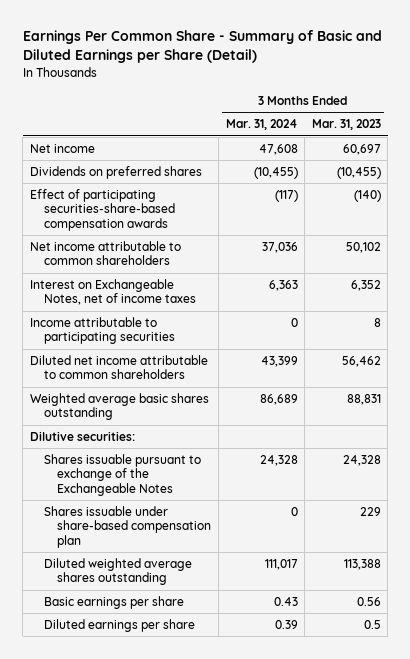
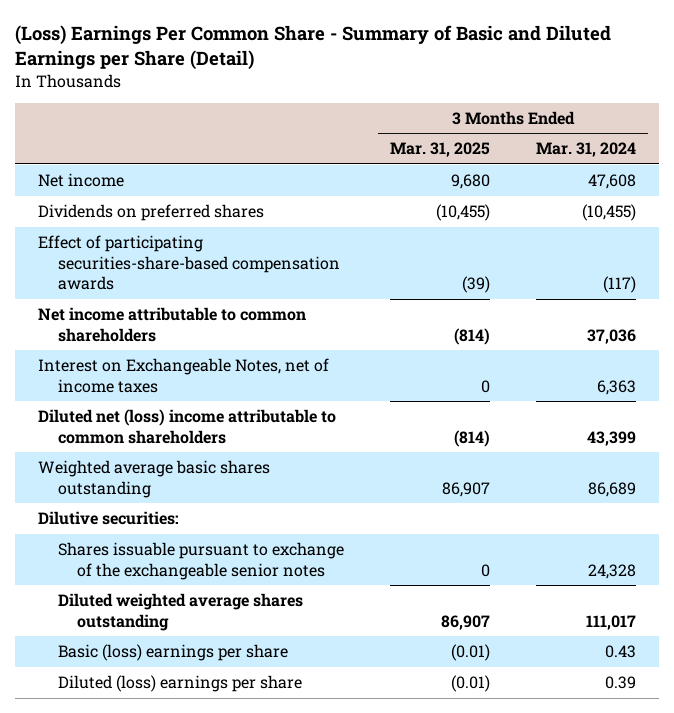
[22,30,382,64] Earnings Per Common Share - Summary of Basic and Diluted Earnings per Share (Detail) -> [15,25,612,71] (Loss) Earnings Per Common Share - Summary of Basic and Diluted Earnings per Share (Detail)
[311,119,381,131] Mar. 31, 2023 -> none
none -> [389,142,490,158] Mar. 31, 2025
[29,317,175,345] Income attributable to participating securities -> none
[29,355,208,380] Diluted net income attributable to common shareholders -> [38,409,337,444] Diluted net (loss) income attributable to common shareholders
[43,506,212,548] Shares issuable under share-based compensation plan -> none
[43,454,201,496] Shares issuable pursuant to exchange of the Exchangeable Notes -> [57,542,344,580] Shares issuable pursuant to exchange of the exchangeable senior notes
[43,596,184,610] Basic earnings per share -> [57,644,288,662] Basic (loss) earnings per share
[43,619,195,633] Diluted earnings per share -> [57,675,302,693] Diluted (loss) earnings per share

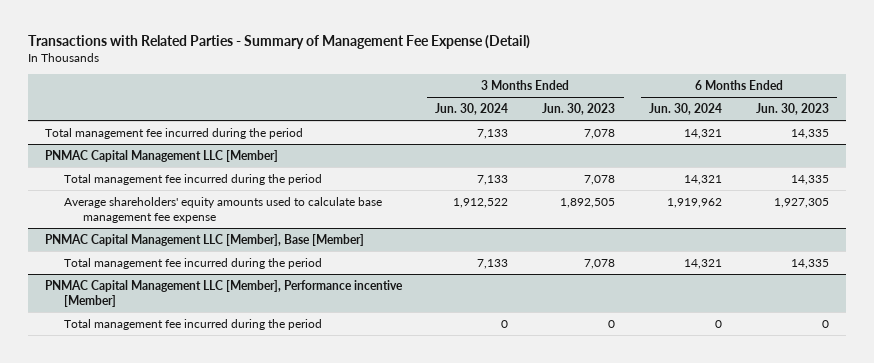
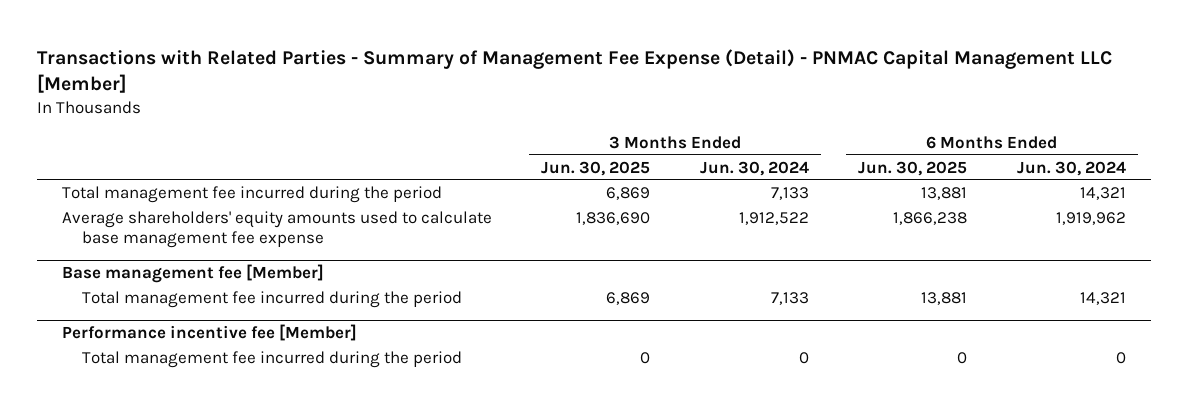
[27,35,530,50] Transactions with Related Parties - Summary of Management Fee Expense (Detail) -> [37,48,1113,94] Transactions with Related Parties - Summary of Management Fee Expense (Detail) - PNMAC Capital Management LLC [Member]
[542,102,616,115] Jun. 30, 2023 -> none
[755,102,829,115] Jun. 30, 2023 -> none
none -> [541,160,651,176] Jun. 30, 2025
none -> [858,160,968,176] Jun. 30, 2025
[44,149,278,162] PNMAC Capital Management LLC [Member] -> none
[63,173,322,185] Total management fee incurred during the period -> none
[44,233,364,246] PNMAC Capital Management LLC [Member], Base [Member] -> none
none -> [61,263,324,283] Base management fee [Member]
[44,279,403,307] PNMAC Capital Management LLC [Member], Performance incentive [Member] -> none
none -> [61,323,357,341] Performance incentive fee [Member]

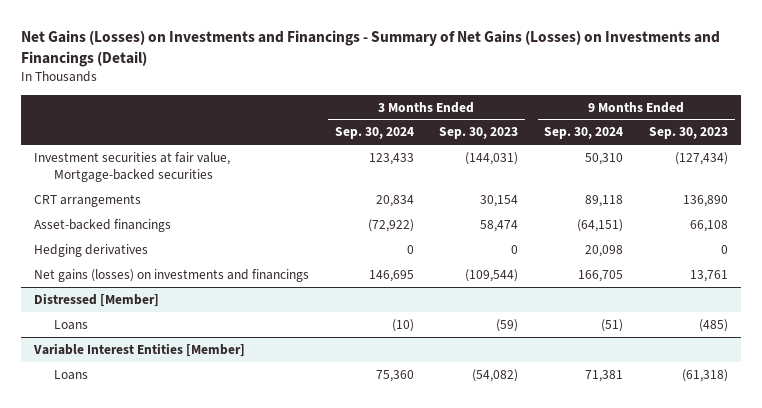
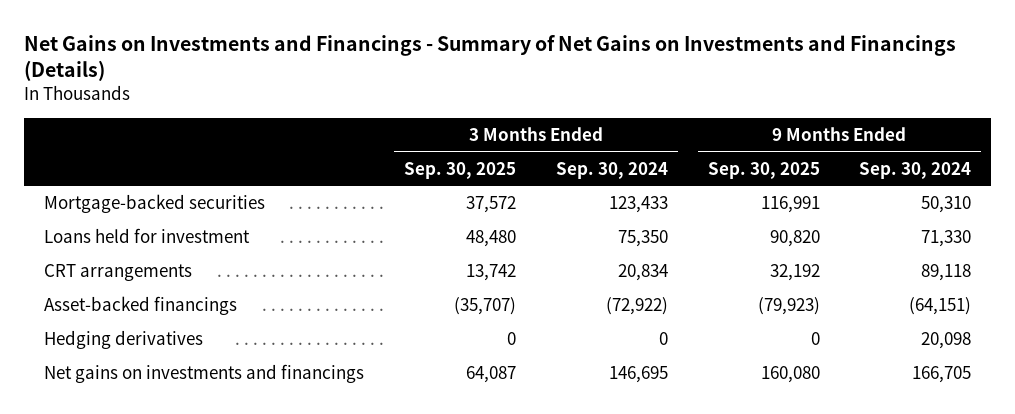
[20,29,720,68] Net Gains (Losses) on Investments and Financings - Summary of Net Gains (Losses) on Investments and Financings (Detail) -> [23,34,956,82] Net Gains on Investments and Financings - Summary of Net Gains on Investments and Financings (Details)
[439,127,519,140] Sep. 30, 2023 -> none
[649,127,729,140] Sep. 30, 2023 -> none
none -> [403,161,516,179] Sep. 30, 2025
none -> [707,161,820,179] Sep. 30, 2025
[33,151,230,183] Investment securities at fair value, Mortgage-backed securities -> [43,194,265,214] Mortgage-backed securities
none -> [43,228,250,244] Loans held for investment
[33,292,159,307] Distressed [Member] -> none
[53,319,88,330] Loans -> none
[32,342,245,357] Variable Interest Entities [Member] -> none
[53,369,88,380] Loans -> none
[33,268,309,282] Net gains (losses) on investments and financings -> [43,364,364,384] Net gains on investments and financings

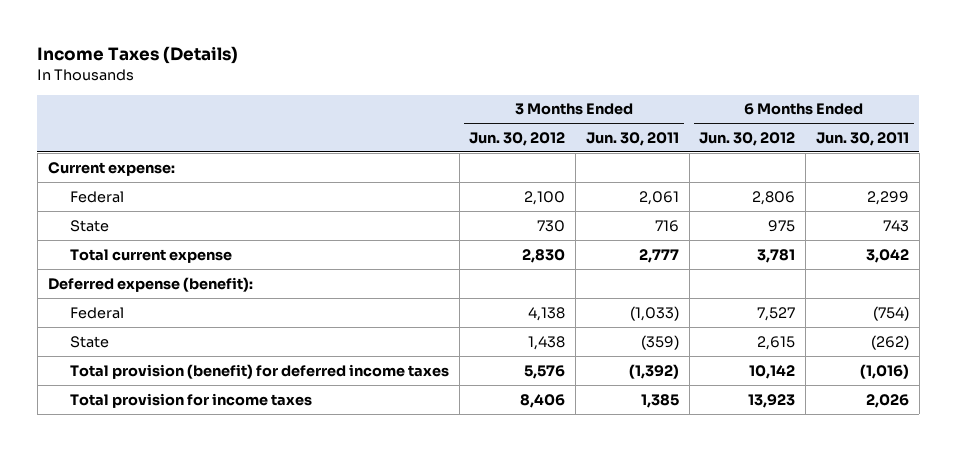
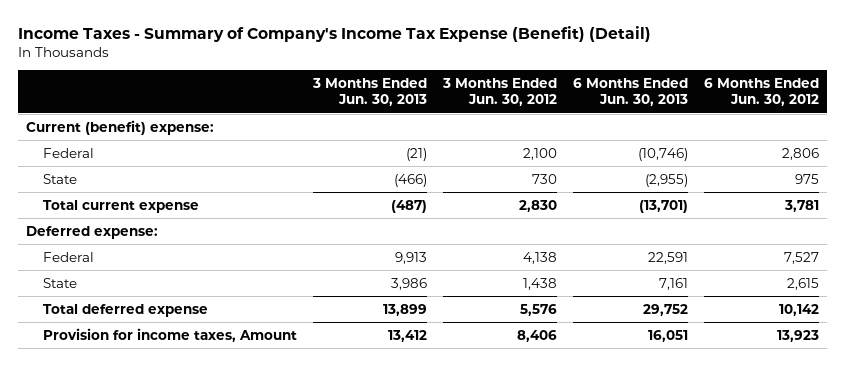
[37,46,239,65] Income Taxes (Details) -> [17,25,651,42] Income Taxes - Summary of Company's Income Tax Expense (Benefit) (Detail)
[585,131,679,146] Jun. 30, 2011 -> none
[815,131,909,146] Jun. 30, 2011 -> none
none -> [312,77,428,107] 3 Months Ended Jun. 30, 2013
none -> [573,77,689,107] 6 Months Ended Jun. 30, 2013
[47,161,175,176] Current expense: -> [25,119,214,135] Current (benefit) expense:
[47,276,253,292] Deferred expense (benefit): -> [25,225,158,239] Deferred expense:
[69,363,449,379] Total provision (benefit) for deferred income taxes -> [43,303,209,317] Total deferred expense
[69,392,312,408] Total provision for income taxes -> [43,327,298,342] Provision for income taxes, Amount

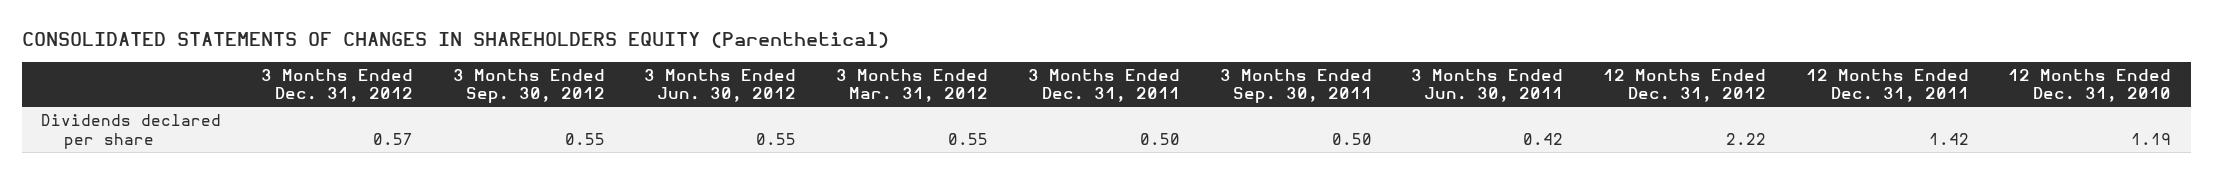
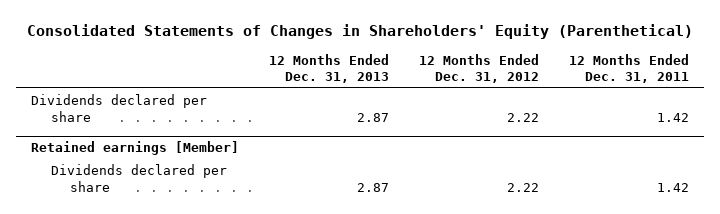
[21,31,889,48] CONSOLIDATED STATEMENTS OF CHANGES IN SHAREHOLDERS EQUITY (Parenthetical) -> [27,23,694,39] Consolidated Statements of Changes in Shareholders' Equity (Parenthetical)
[261,68,414,103] 3 Months Ended Dec. 31, 2012 -> none
[452,68,605,104] 3 Months Ended Sep. 30, 2012 -> none
[644,68,797,103] 3 Months Ended Jun. 30, 2012 -> none
[836,68,989,103] 3 Months Ended Mar. 31, 2012 -> none
[1027,68,1180,103] 3 Months Ended Dec. 31, 2011 -> none
[1219,68,1372,104] 3 Months Ended Sep. 30, 2011 -> none
[1411,68,1564,103] 3 Months Ended Jun. 30, 2011 -> none
[2008,68,2172,103] 12 Months Ended Dec. 31, 2010 -> none
none -> [269,53,390,84] 12 Months Ended Dec. 31, 2013
none -> [31,141,240,156] Retained earnings [Member]
none -> [50,164,227,192] Dividends declared per share

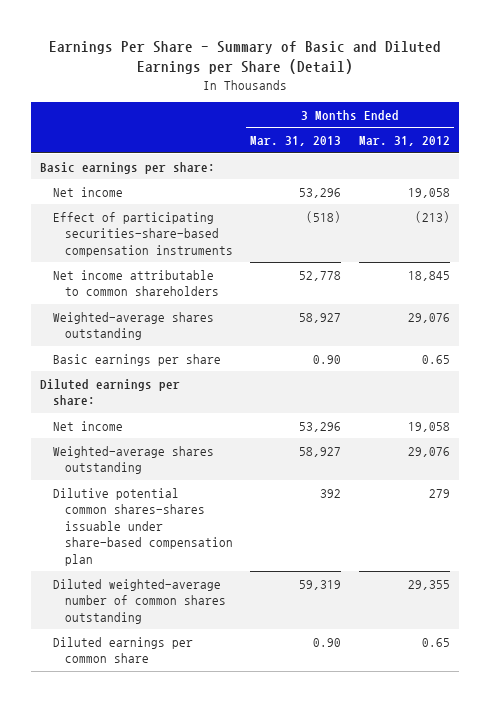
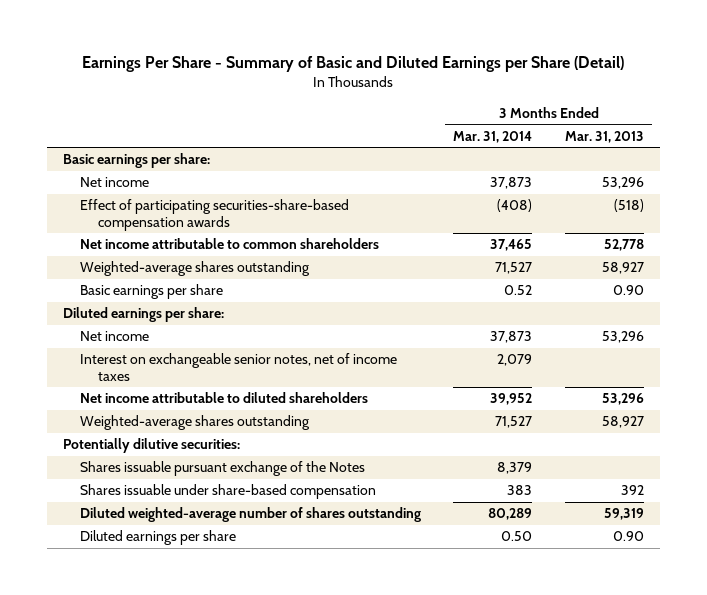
[359,136,451,147] Mar. 31, 2012 -> none
none -> [453,130,533,143] Mar. 31, 2014
[52,211,233,257] Effect of participating securities-share-based compensation instruments -> [80,199,350,231] Effect of participating securities-share-based compensation awards
none -> [80,353,398,381] Interest on exchangeable senior notes, net of income taxes
none -> [80,392,369,404] Net income attributable to diluted shareholders
none -> [62,438,240,454] Potentially dilutive securities:
none -> [80,461,366,477] Shares issuable pursuant exchange of the Notes
[52,487,233,566] Dilutive potential common shares-shares issuable under share-based compensation plan -> [80,484,377,500] Shares issuable under share-based compensation
[52,578,226,624] Diluted weighted-average number of common shares outstanding -> [80,507,422,523] Diluted weighted-average number of shares outstanding
[52,636,193,664] Diluted earnings per common share -> [80,530,237,546] Diluted earnings per share

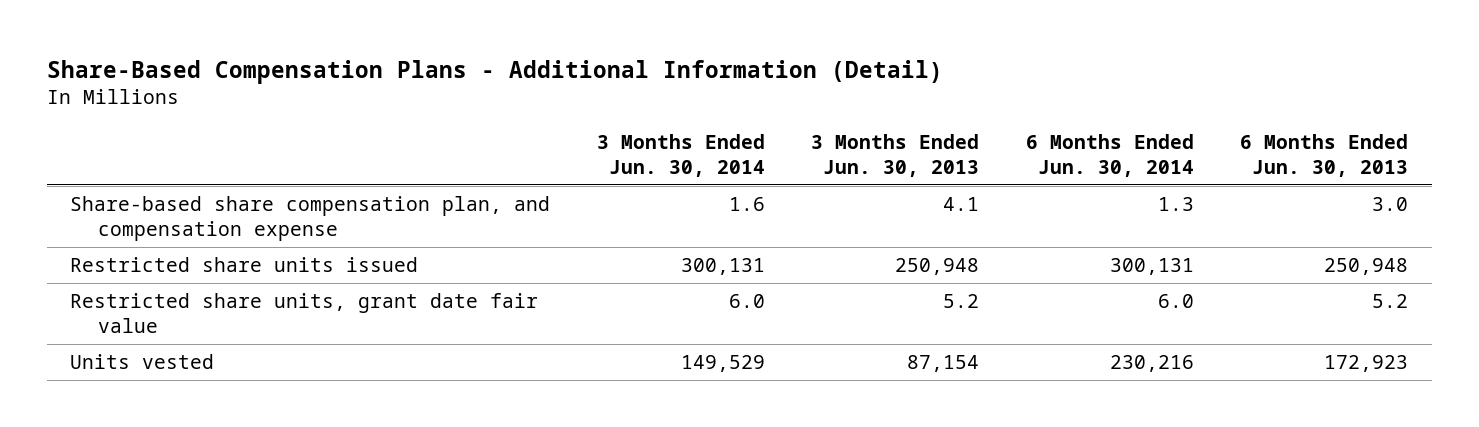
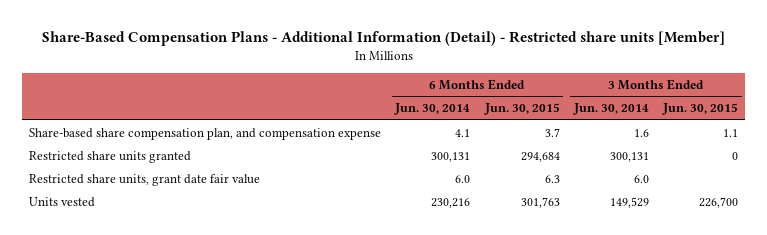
[47,59,944,84] Share-Based Compensation Plans - Additional Information (Detail) -> [41,31,725,47] Share-Based Compensation Plans - Additional Information (Detail) - Restricted share units [Member]
[811,134,980,177] 3 Months Ended Jun. 30, 2013 -> none
[1240,134,1409,177] 6 Months Ended Jun. 30, 2013 -> none
none -> [483,103,560,116] Jun. 30, 2015
none -> [662,103,739,116] Jun. 30, 2015
[1157,196,1194,211] 1.3 -> [455,129,471,138] 4.1
[70,256,419,272] Restricted share units issued -> [28,151,191,164] Restricted share units granted

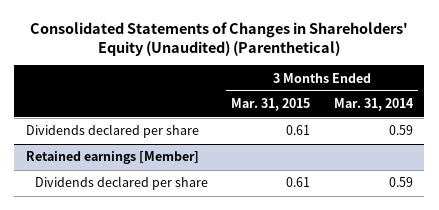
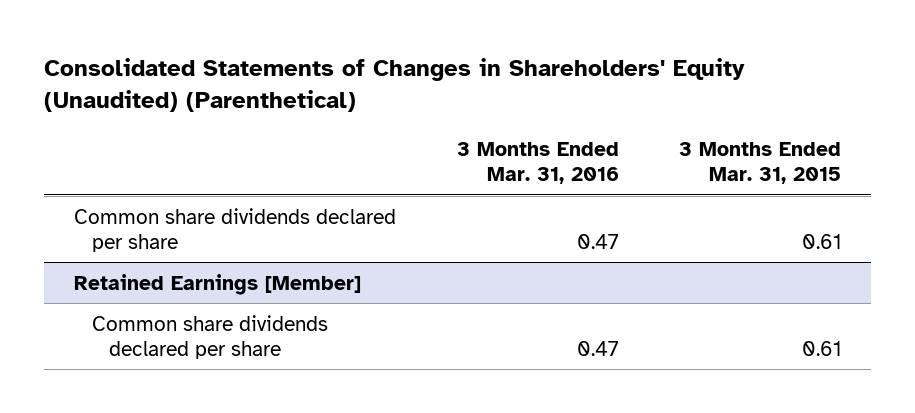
[333,98,414,112] Mar. 31, 2014 -> none
none -> [456,141,619,185] 3 Months Ended Mar. 31, 2016
[25,124,199,139] Dividends declared per share -> [74,207,397,252] Common share dividends declared per share
[25,151,199,165] Retained earnings [Member] -> [74,273,362,295] Retained Earnings [Member]
[35,176,209,191] Dividends declared per share -> [91,314,328,359] Common share dividends declared per share

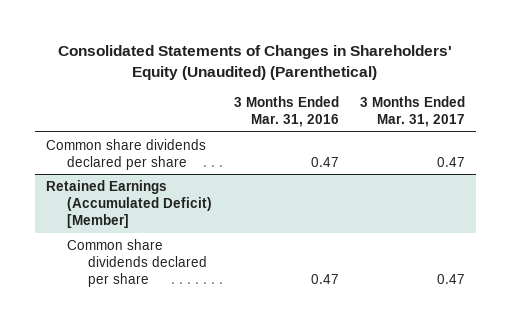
[679,141,842,185] 3 Months Ended Mar. 31, 2015 -> none
none -> [360,96,466,128] 3 Months Ended Mar. 31, 2017
[74,273,362,295] Retained Earnings [Member] -> [45,179,212,229] Retained Earnings (Accumulated Deficit) [Member]

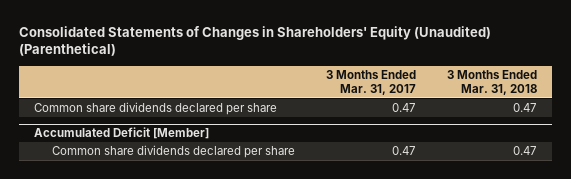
[233,96,339,128] 3 Months Ended Mar. 31, 2016 -> none
none -> [446,69,537,95] 3 Months Ended Mar. 31, 2018
[45,179,212,229] Retained Earnings (Accumulated Deficit) [Member] -> [34,127,210,140] Accumulated Deficit [Member]

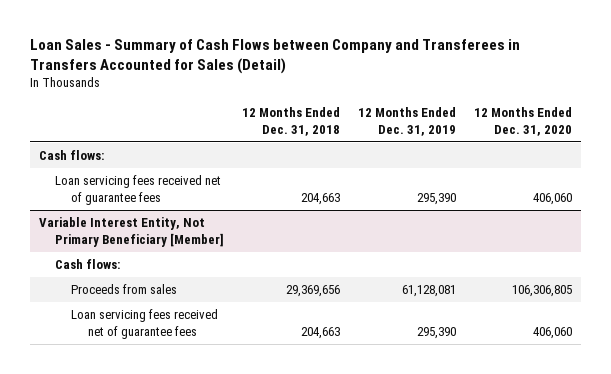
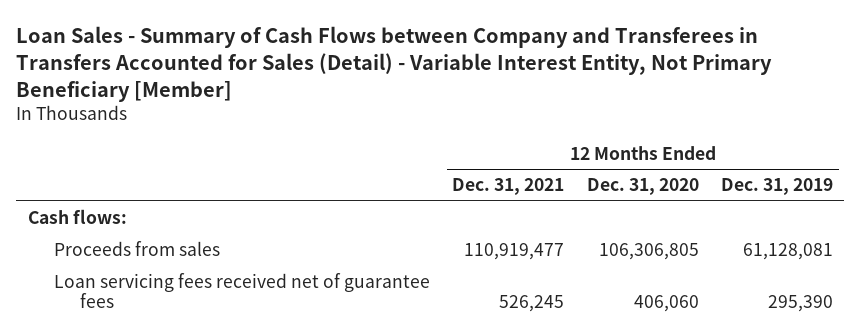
[29,38,520,74] Loan Sales - Summary of Cash Flows between Company and Transferees in Transfers Accounted for Sales (Detail) -> [16,26,773,102] Loan Sales - Summary of Cash Flows between Company and Transferees in Transfers Accounted for Sales (Detail) - Variable Interest Entity, Not Primary Beneficiary [Member]
[241,107,340,136] 12 Months Ended Dec. 31, 2018 -> none
none -> [452,178,565,196] Dec. 31, 2021
[55,175,222,205] Loan servicing fees received net of guarantee fees -> none
[38,217,225,247] Variable Interest Entity, Not Primary Beneficiary [Member] -> none
[55,259,121,270] Cash flows: -> none

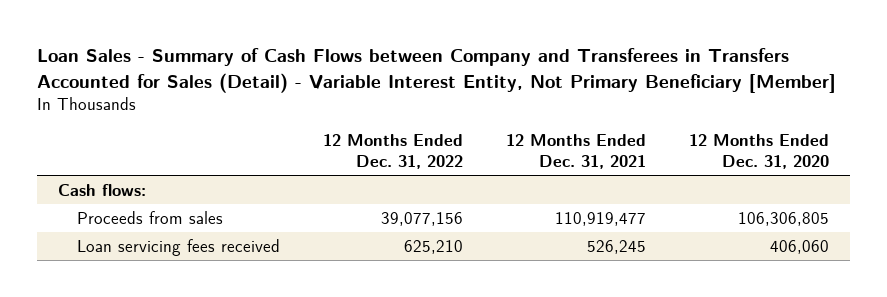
[721,178,834,196] Dec. 31, 2019 -> none
none -> [322,134,463,170] 12 Months Ended Dec. 31, 2022
[53,273,430,309] Loan servicing fees received net of guarantee fees -> [76,238,280,256] Loan servicing fees received

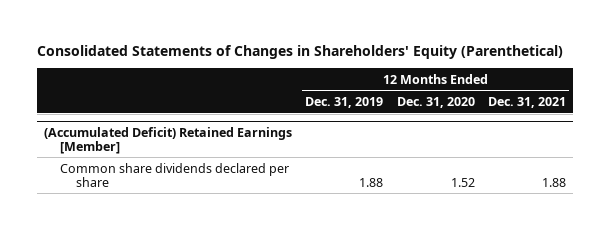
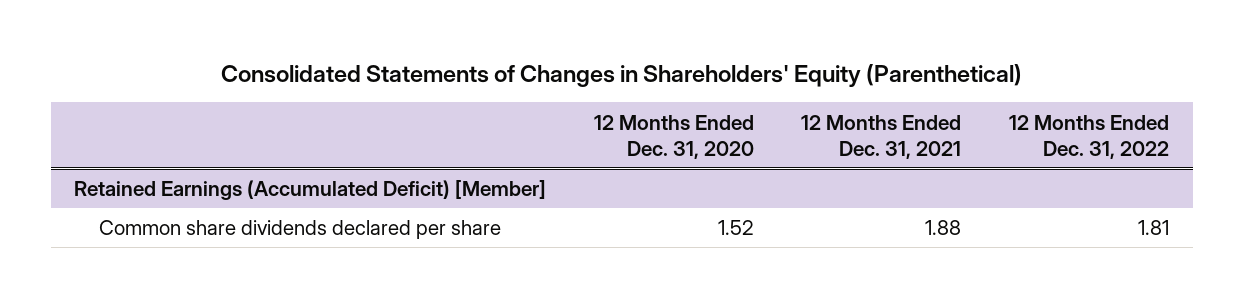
[305,97,384,109] Dec. 31, 2019 -> none
none -> [1008,114,1169,159] 12 Months Ended Dec. 31, 2022
[43,126,292,154] (Accumulated Deficit) Retained Earnings [Member] -> [74,180,547,201] Retained Earnings (Accumulated Deficit) [Member]

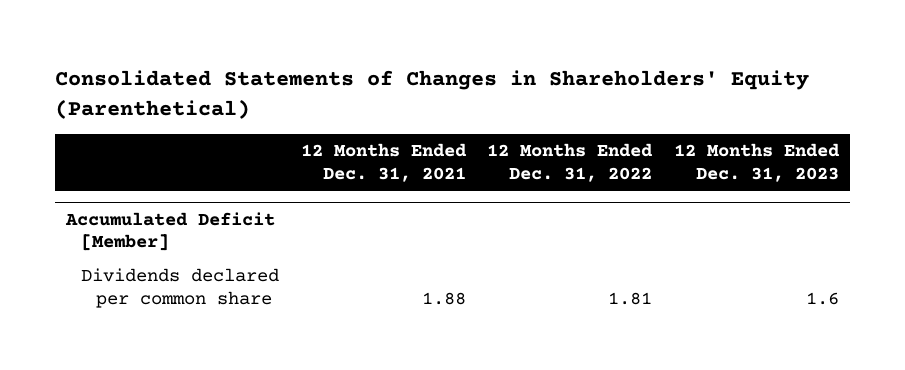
[593,114,754,159] 12 Months Ended Dec. 31, 2020 -> none
none -> [674,143,841,182] 12 Months Ended Dec. 31, 2023
[74,180,547,201] Retained Earnings (Accumulated Deficit) [Member] -> [64,211,275,252] Accumulated Deficit [Member]
[98,220,501,240] Common share dividends declared per share -> [80,268,279,309] Dividends declared per common share

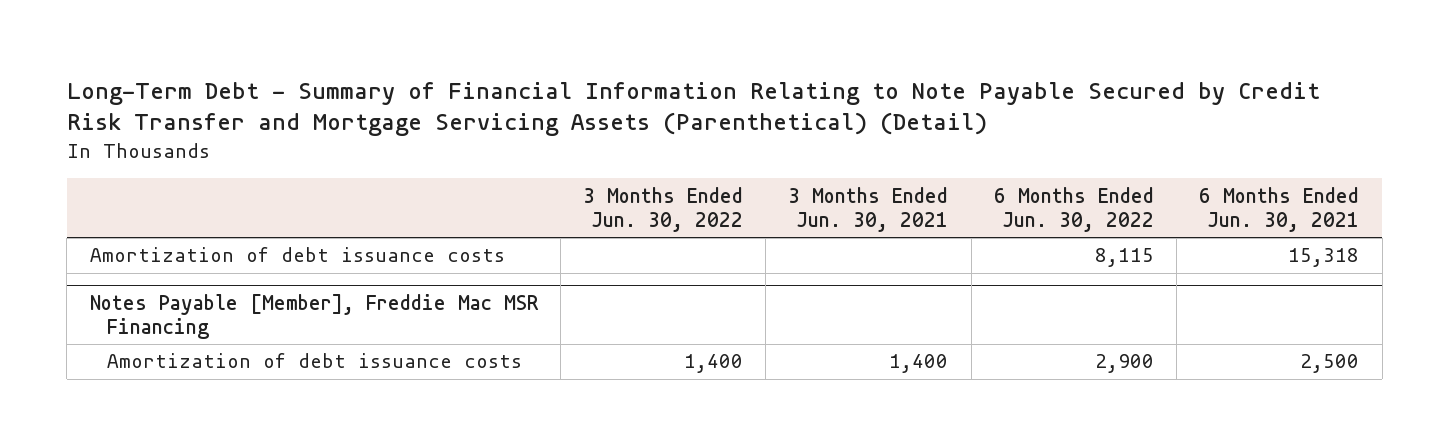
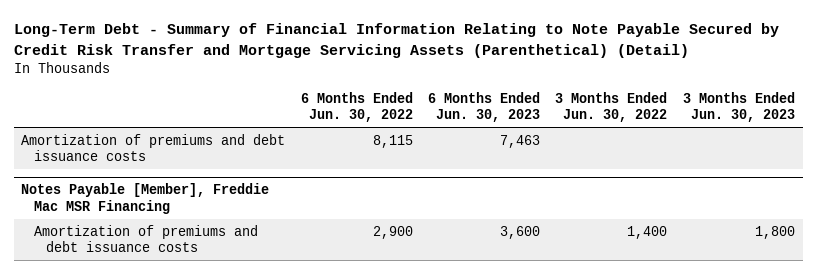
[788,186,949,233] 3 Months Ended Jun. 30, 2021 -> none
[1199,186,1360,233] 6 Months Ended Jun. 30, 2021 -> none
none -> [428,91,541,123] 6 Months Ended Jun. 30, 2023
none -> [682,91,795,123] 3 Months Ended Jun. 30, 2023
[89,247,505,263] Amortization of debt issuance costs -> [21,133,286,162] Amortization of premiums and debt issuance costs
[106,353,522,369] Amortization of debt issuance costs -> [33,224,258,253] Amortization of premiums and debt issuance costs

